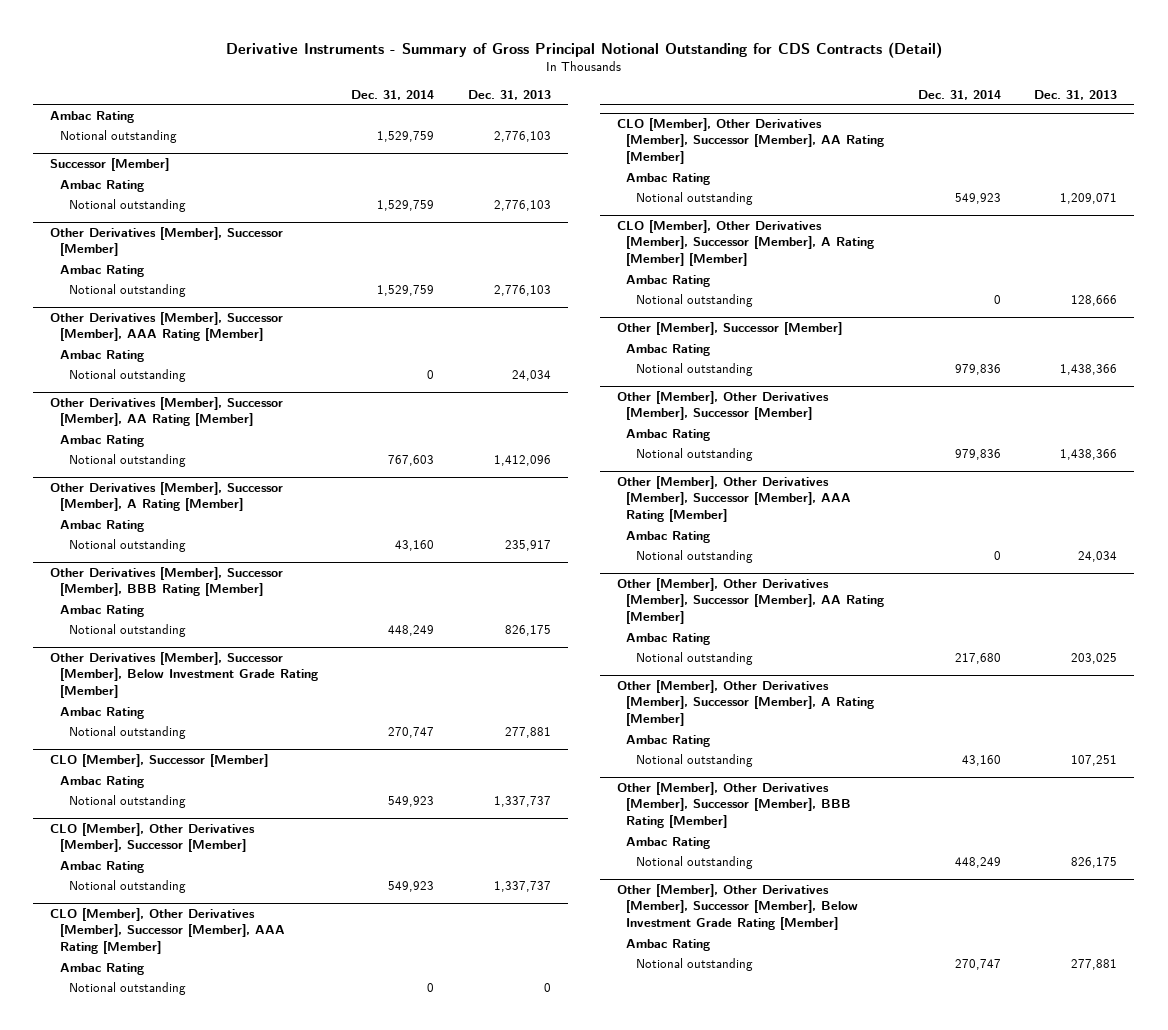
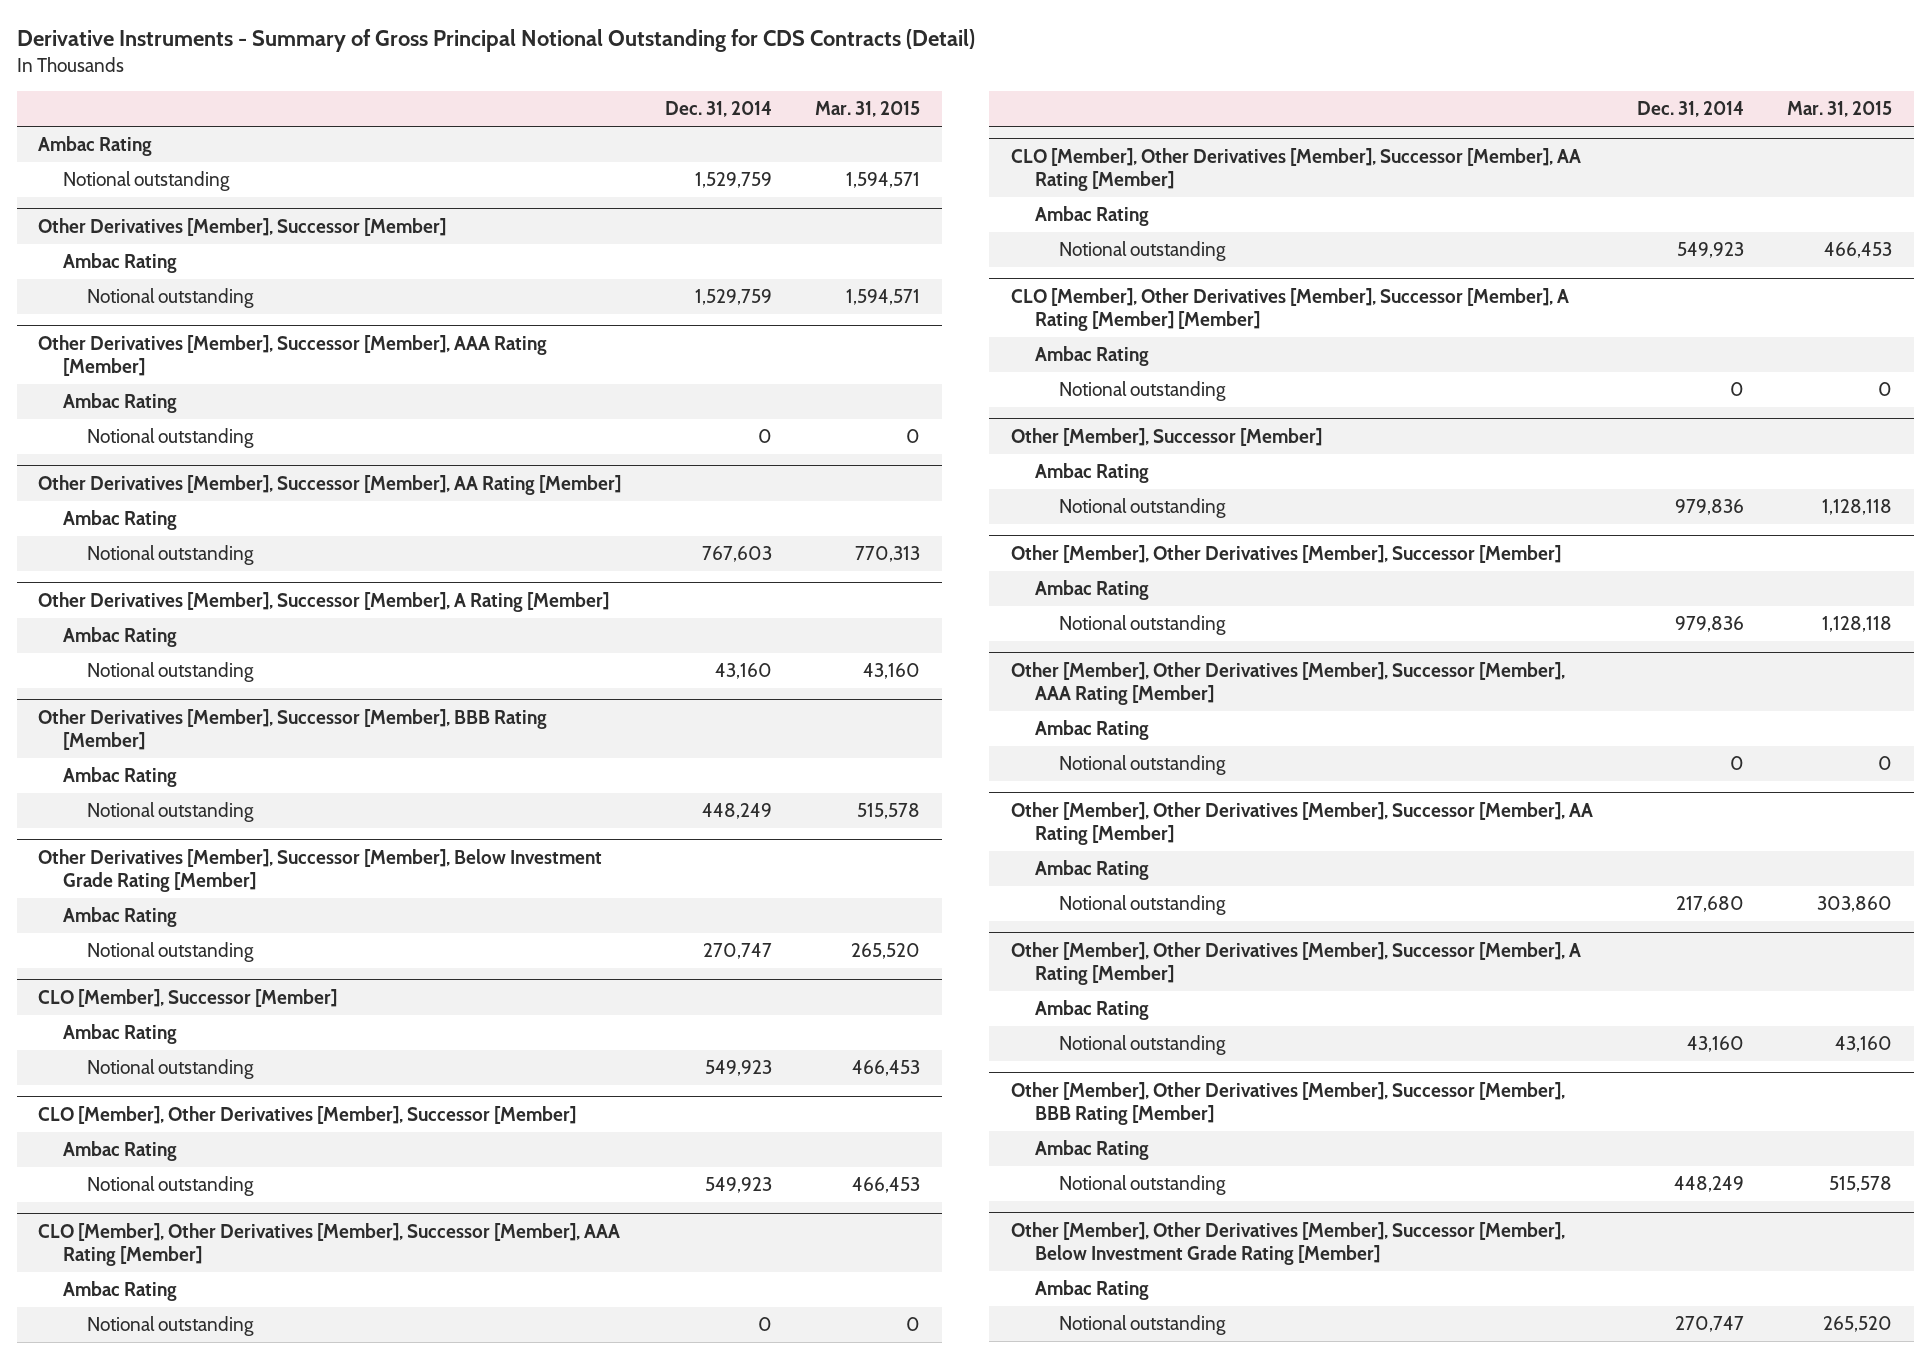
[467,89,551,100] Dec. 31, 2013 -> none
none -> [815,101,921,118] Mar. 31, 2015
[50,157,170,171] Successor [Member] -> none
[59,179,144,192] Ambac Rating -> none
[69,198,187,212] Notional outstanding -> none

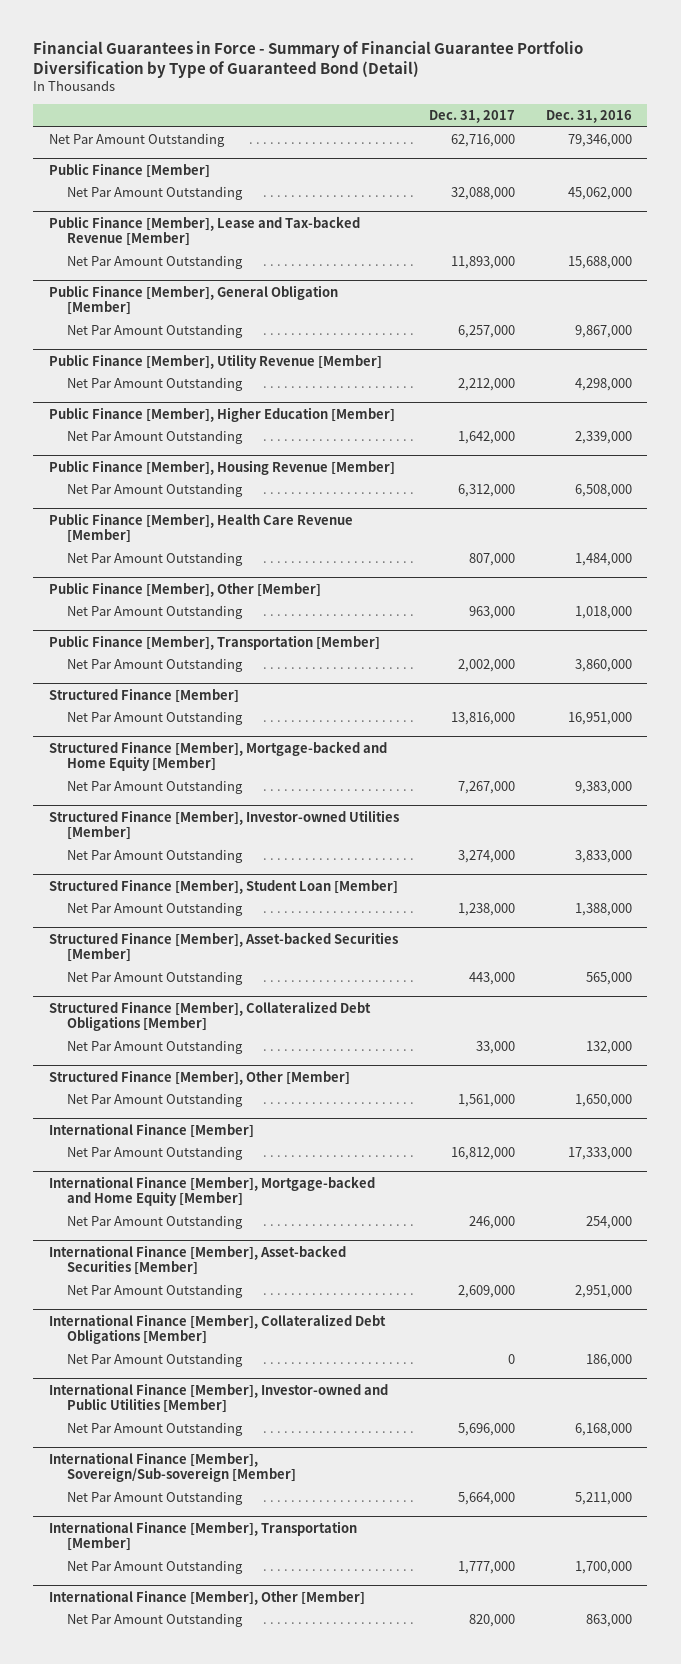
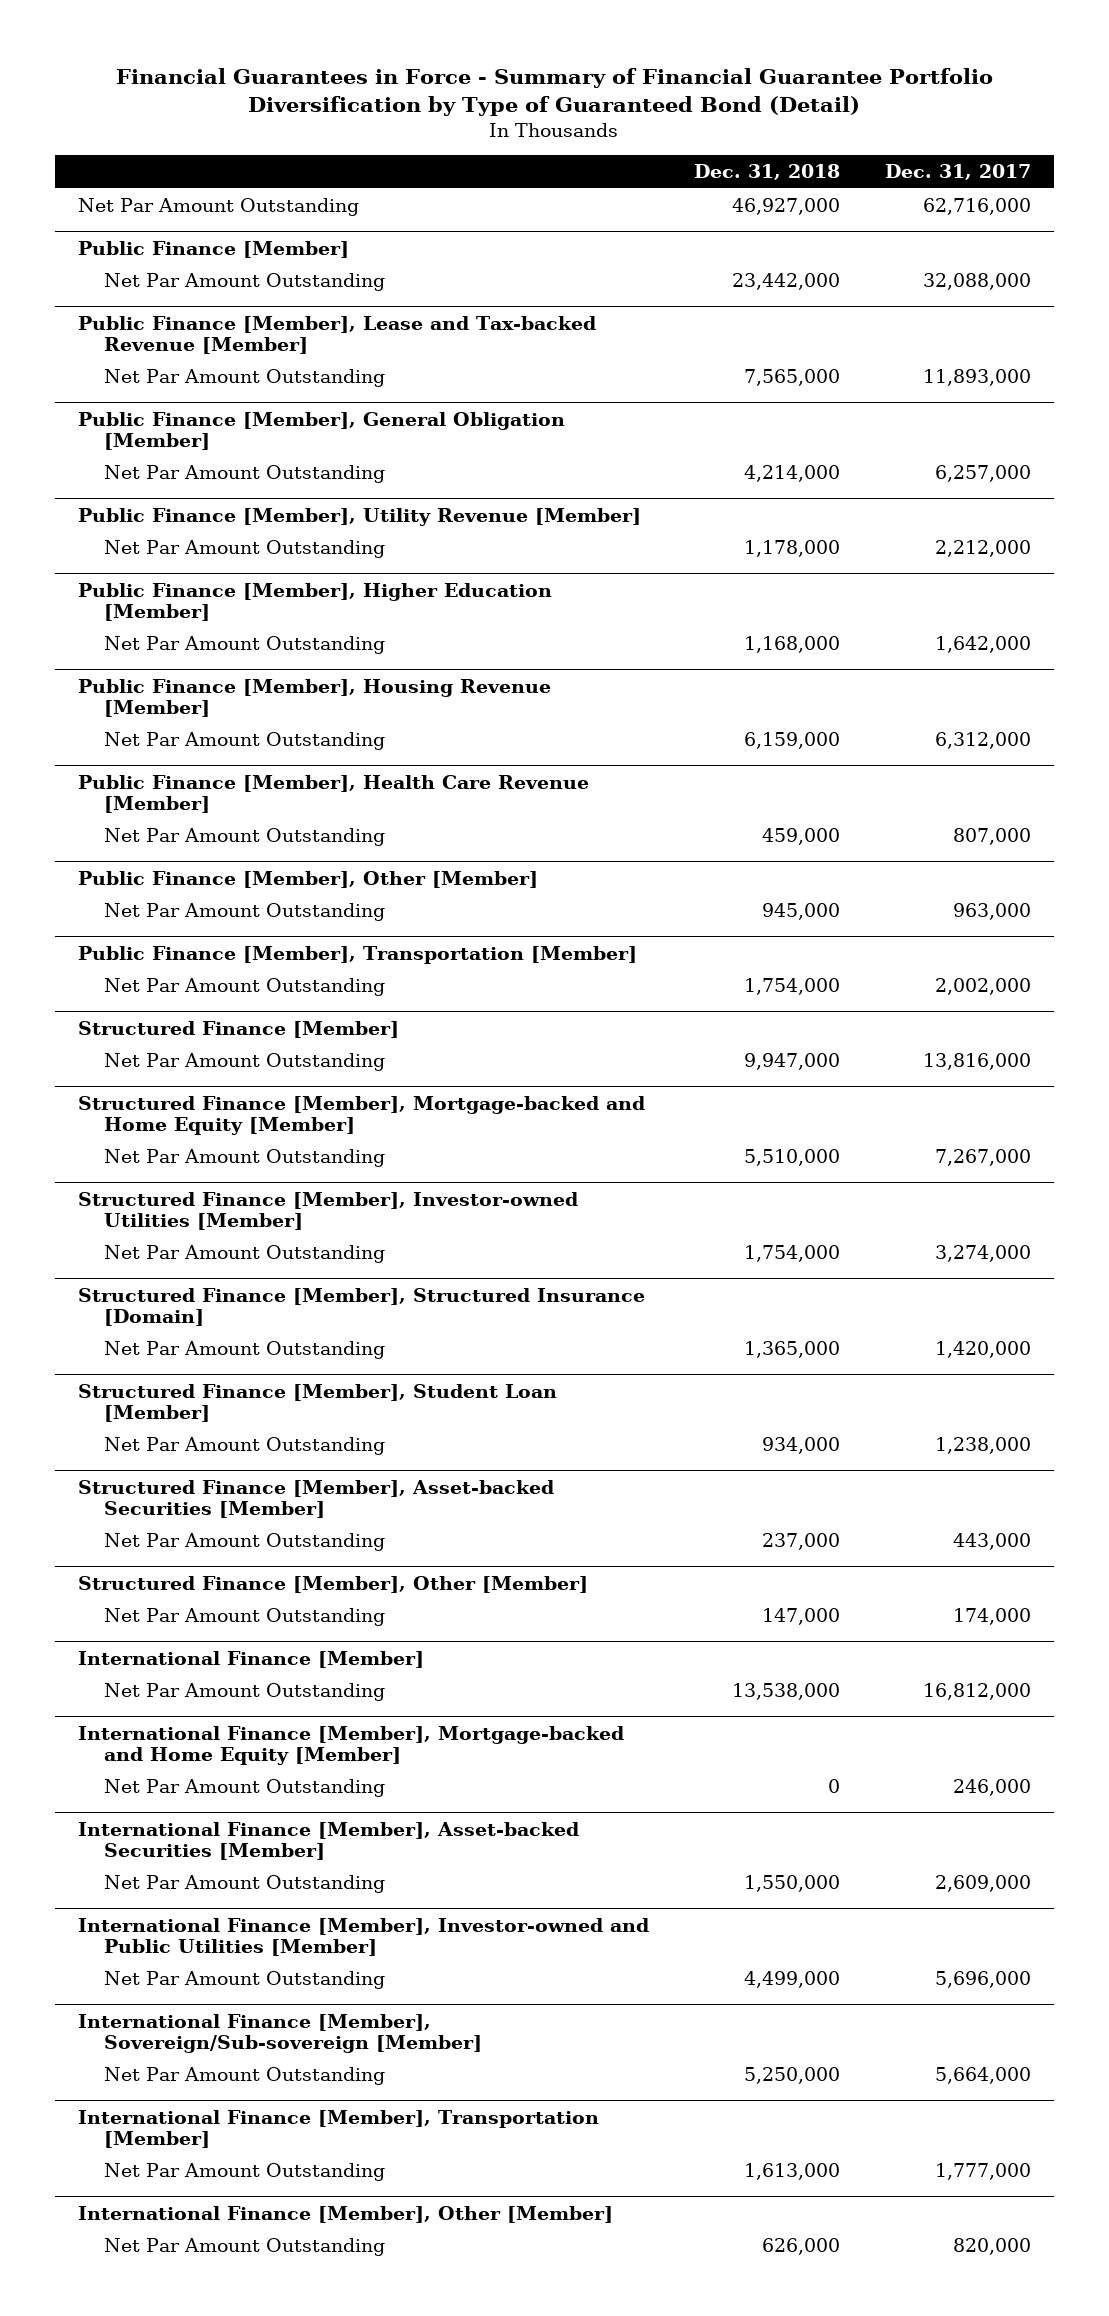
[545,110,632,124] Dec. 31, 2016 -> none
none -> [693,164,840,181] Dec. 31, 2018
none -> [77,1287,645,1327] Structured Finance [Member], Structured Insurance [Domain]
none -> [104,1340,386,1359] Net Par Amount Outstanding
[48,1000,371,1032] Structured Finance [Member], Collateralized Debt Obligations [Member] -> none
[66,1040,243,1055] Net Par Amount Outstanding -> none
[458,1094,516,1108] 1,561,000 -> [952,1607,1031,1625] 174,000
[48,1313,386,1345] International Finance [Member], Collateralized Debt Obligations [Member] -> none
[66,1353,243,1368] Net Par Amount Outstanding -> none

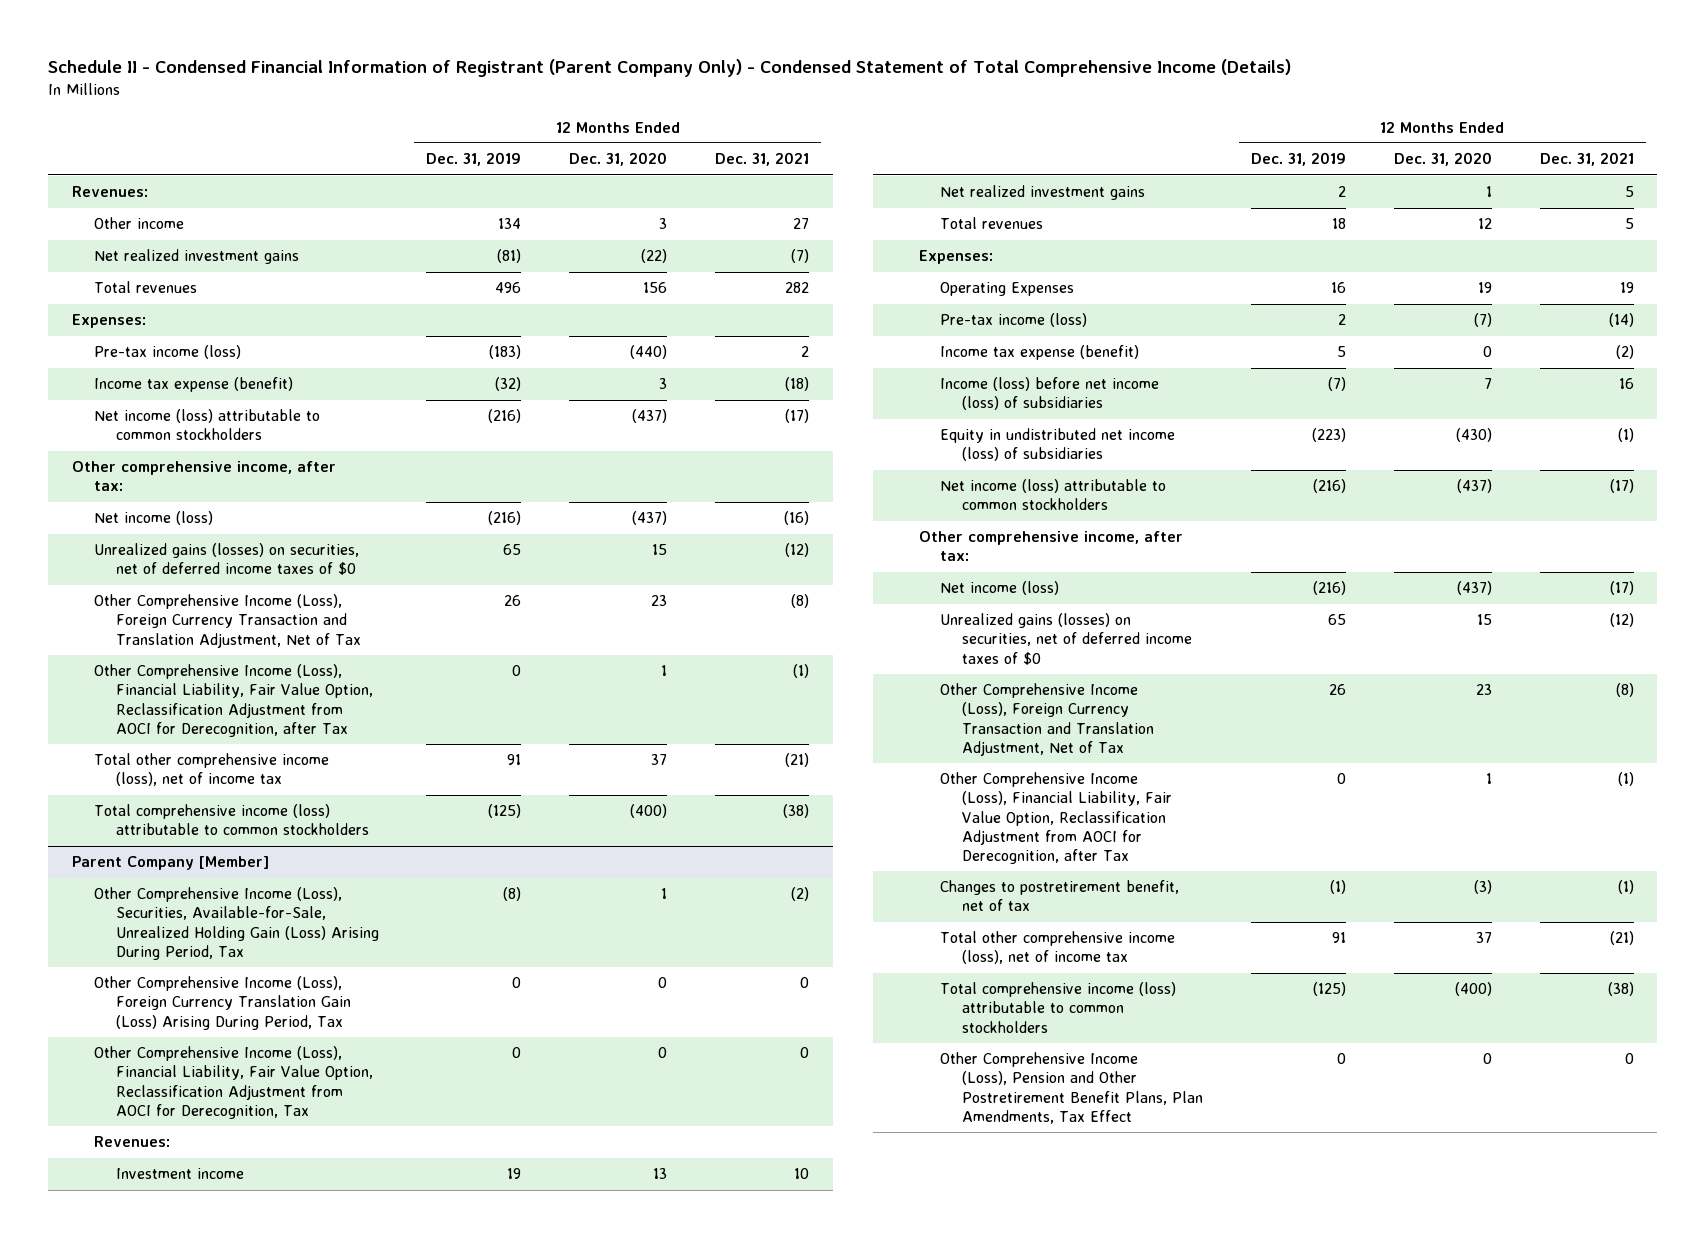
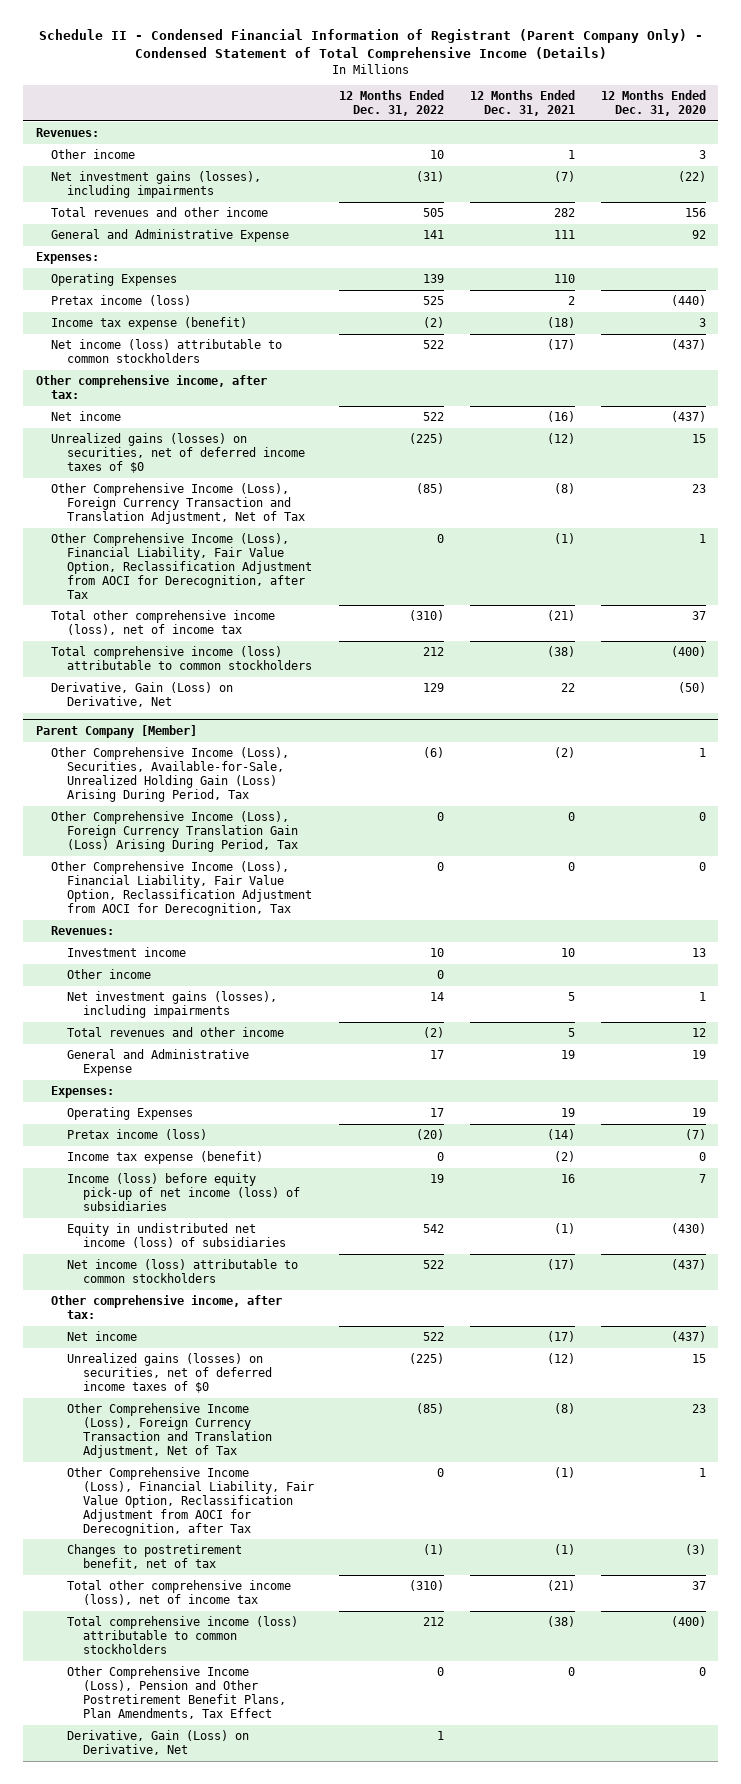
[426,152,522,167] Dec. 31, 2019 -> none
none -> [339,90,445,117] 12 Months Ended Dec. 31, 2022
[792,218,809,230] 27 -> [567,150,575,160] 1
[93,249,299,265] Net realized investment gains -> [51,171,262,198] Net investment gains (losses), including impairments
[93,281,197,294] Total revenues -> [51,207,269,218] Total revenues and other income
none -> [51,229,290,243] General and Administrative Expense
none -> [51,273,178,287] Operating Expenses
[93,345,241,360] Pre-tax income (loss) -> [51,295,192,307] Pretax income (loss)
[93,511,213,526] Net income (loss) -> [51,411,122,422] Net income
none -> [51,682,234,707] Derivative, Gain (Loss) on Derivative, Net
none -> [66,969,151,980] Other income
[940,185,1146,201] Net realized investment gains -> [66,991,277,1018] Net investment gains (losses), including impairments
[940,217,1044,230] Total revenues -> [66,1027,284,1038] Total revenues and other income
none -> [66,1049,249,1076] General and Administrative Expense
[940,313,1088,328] Pre-tax income (loss) -> [66,1129,207,1141] Pretax income (loss)
[940,377,1160,411] Income (loss) before net income (loss) of subsidiaries -> [66,1173,300,1211] Income (loss) before equity pick-up of net income (loss) of subsidiaries
[940,581,1060,596] Net income (loss) -> [66,1331,137,1342] Net income
none -> [66,1730,249,1755] Derivative, Gain (Loss) on Derivative, Net

